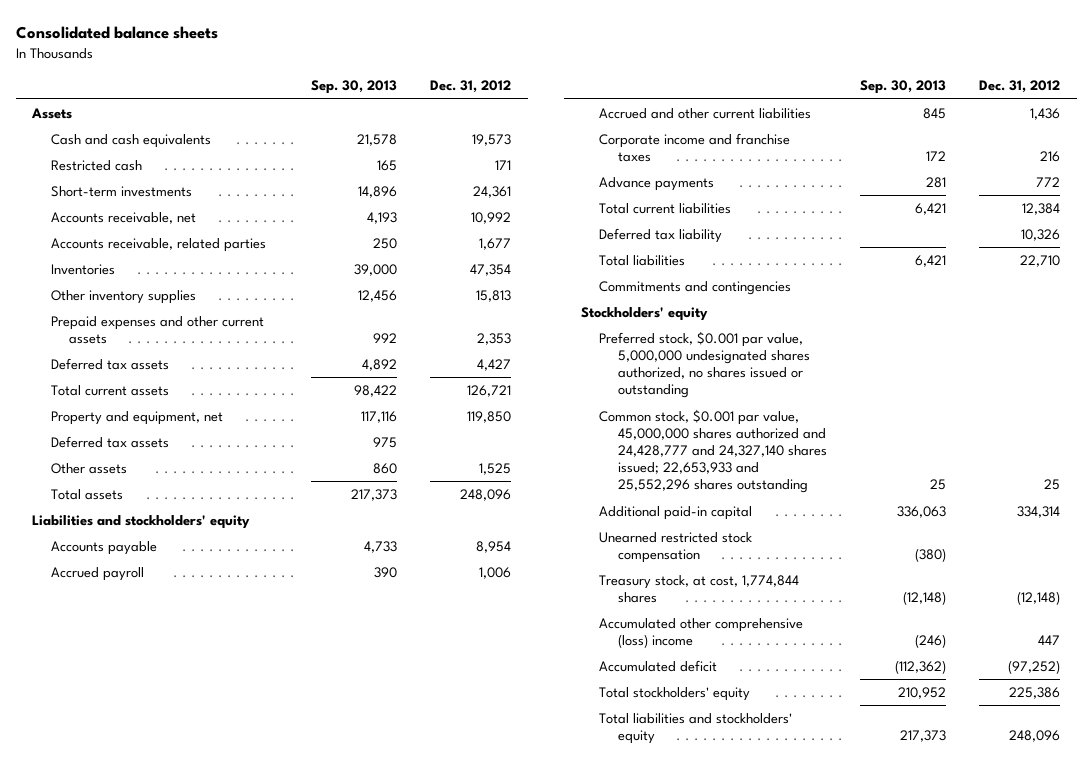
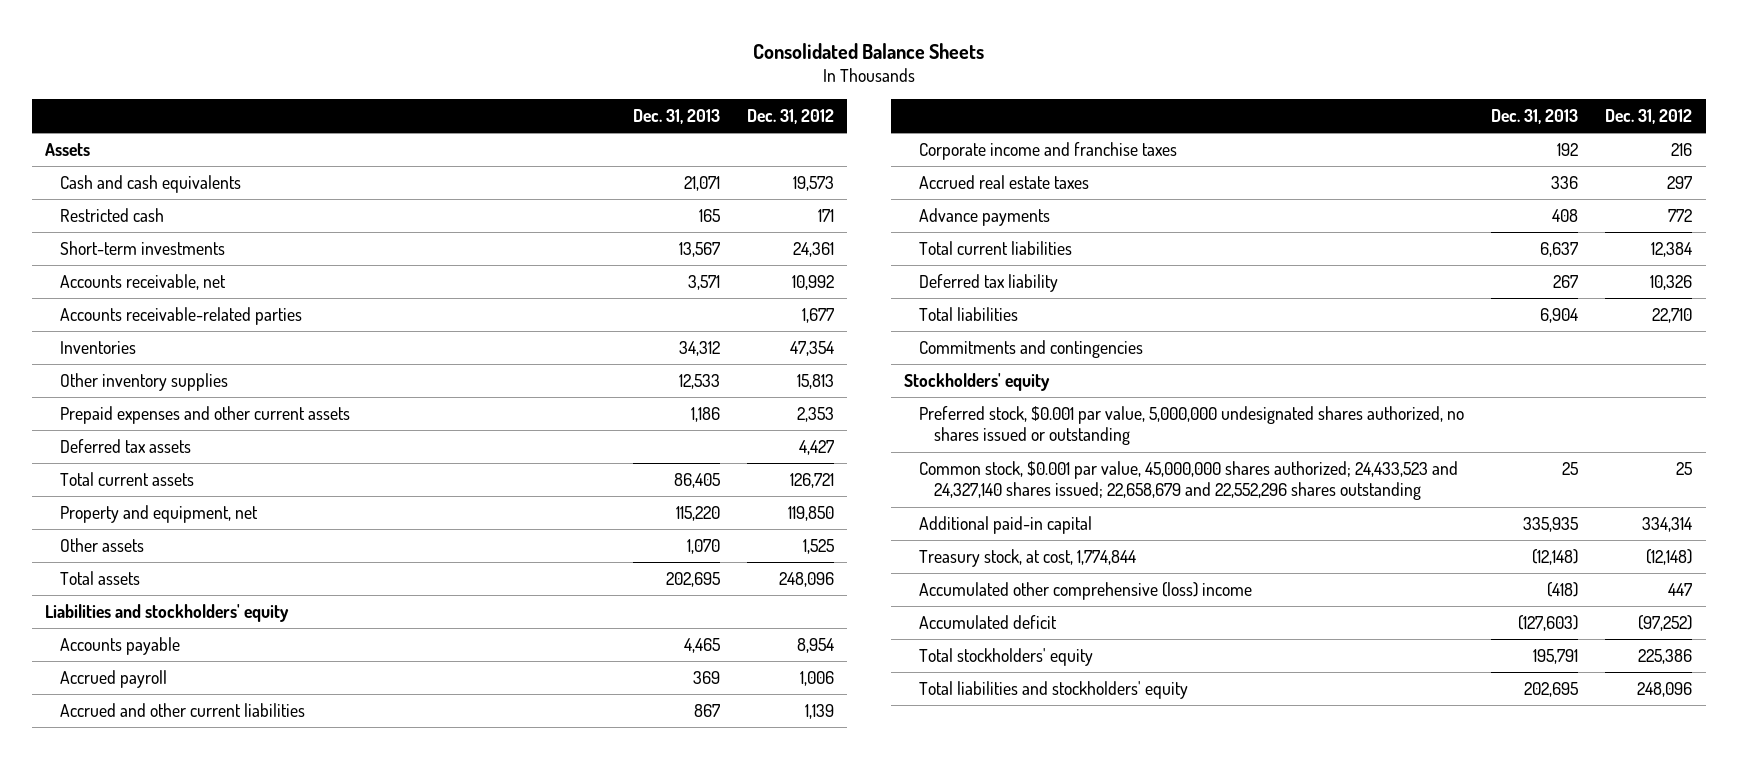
[15,26,218,40] Consolidated balance sheets -> [752,42,984,59] Consolidated Balance Sheets
[311,80,398,95] Sep. 30, 2013 -> none
none -> [632,109,720,125] Dec. 31, 2013
[50,237,266,252] Accounts receivable, related parties -> [60,306,303,325] Accounts receivable-related parties
[50,435,169,448] Deferred tax assets -> none
[1030,107,1061,120] 1,436 -> [804,703,834,719] 1,139
none -> [919,174,1090,189] Accrued real estate taxes
[599,408,827,494] Common stock, $0.001 par value, 45,000,000 shares authorized and 24,428,777 and 24,327,140 shares issued; 22,653,933 and 25,552,296 shares outstanding -> [919,460,1459,501] Common stock, $0.001 par value, 45,000,000 shares authorized; 24,433,523 and 24,327,140 shares issued; 22,658,679 and 22,552,296 shares outstanding
[599,531,753,564] Unearned restricted stock compensation -> none
[599,574,800,604] Treasury stock, at cost, 1,774,844 shares -> [919,548,1137,567] Treasury stock, at cost, 1,774,844

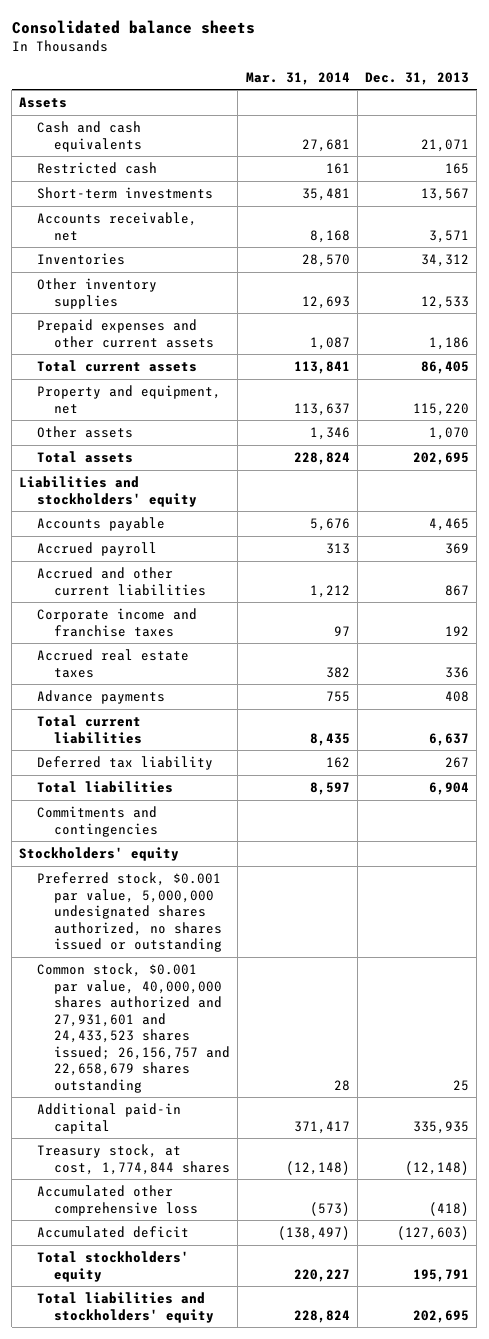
[752,42,984,59] Consolidated Balance Sheets -> [11,19,255,34] Consolidated balance sheets
[746,109,834,125] Dec. 31, 2012 -> none
none -> [245,71,350,85] Mar. 31, 2014
[60,306,303,325] Accounts receivable-related parties -> none
[60,438,192,453] Deferred tax assets -> none
[919,460,1459,501] Common stock, $0.001 par value, 45,000,000 shares authorized; 24,433,523 and 24,327,140 shares issued; 22,658,679 and 22,552,296 shares outstanding -> [36,963,231,1093] Common stock, $0.001 par value, 40,000,000 shares authorized and 27,931,601 and 24,433,523 shares issued; 26,156,757 and 22,658,679 shares outstanding
[919,548,1137,567] Treasury stock, at cost, 1,774,844 -> [36,1144,231,1175] Treasury stock, at cost, 1,774,844 shares
[919,581,1253,600] Accumulated other comprehensive (loss) income -> [36,1185,199,1216] Accumulated other comprehensive loss

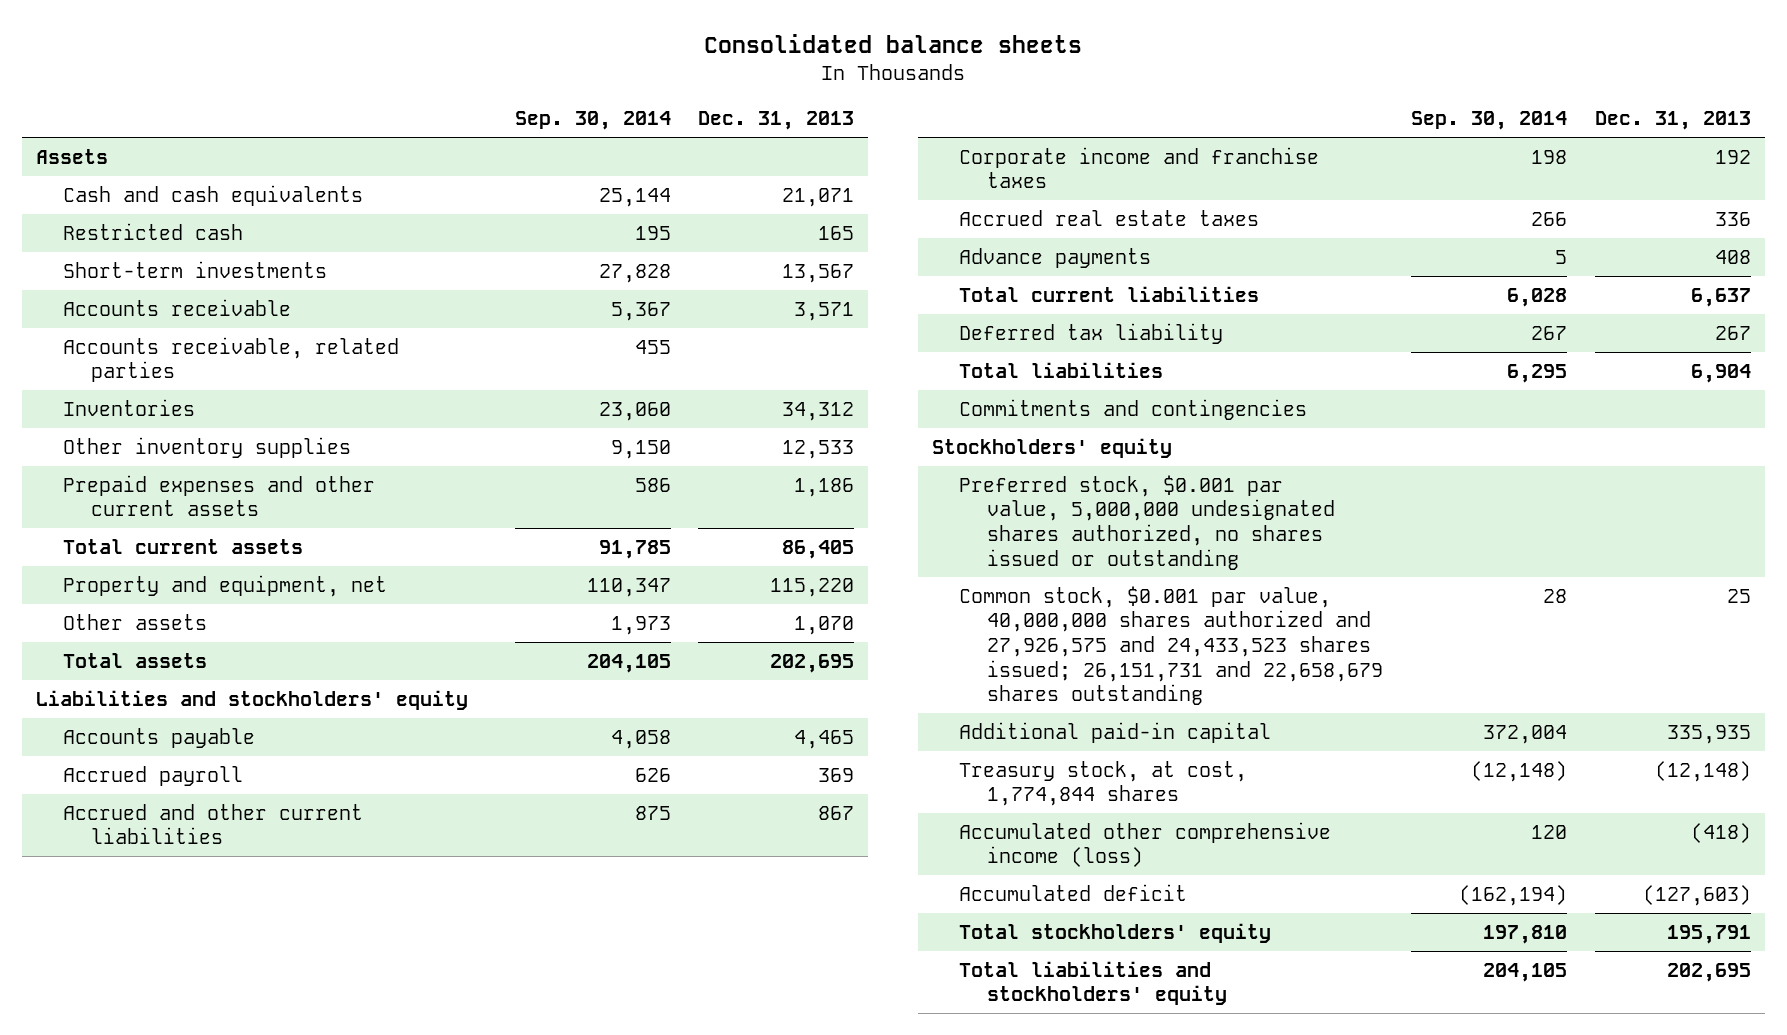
[245,71,350,85] Mar. 31, 2014 -> none
none -> [514,111,671,131] Sep. 30, 2014
[36,212,197,241] Accounts receivable, net -> [63,298,292,316] Accounts receivable
none -> [63,336,400,383] Accounts receivable, related parties
[36,963,231,1093] Common stock, $0.001 par value, 40,000,000 shares authorized and 27,931,601 and 24,433,523 shares issued; 26,156,757 and 22,658,679 shares outstanding -> [959,585,1383,706] Common stock, $0.001 par value, 40,000,000 shares authorized and 27,926,575 and 24,433,523 shares issued; 26,151,731 and 22,658,679 shares outstanding
[36,1185,199,1216] Accumulated other comprehensive loss -> [959,821,1332,868] Accumulated other comprehensive income (loss)

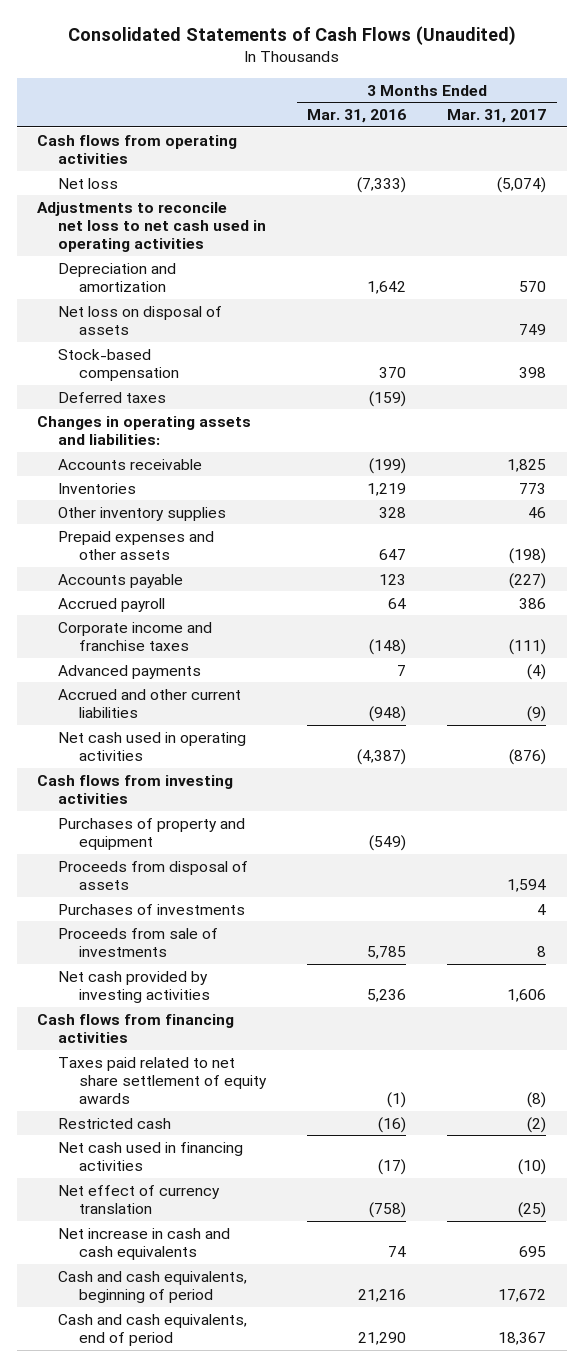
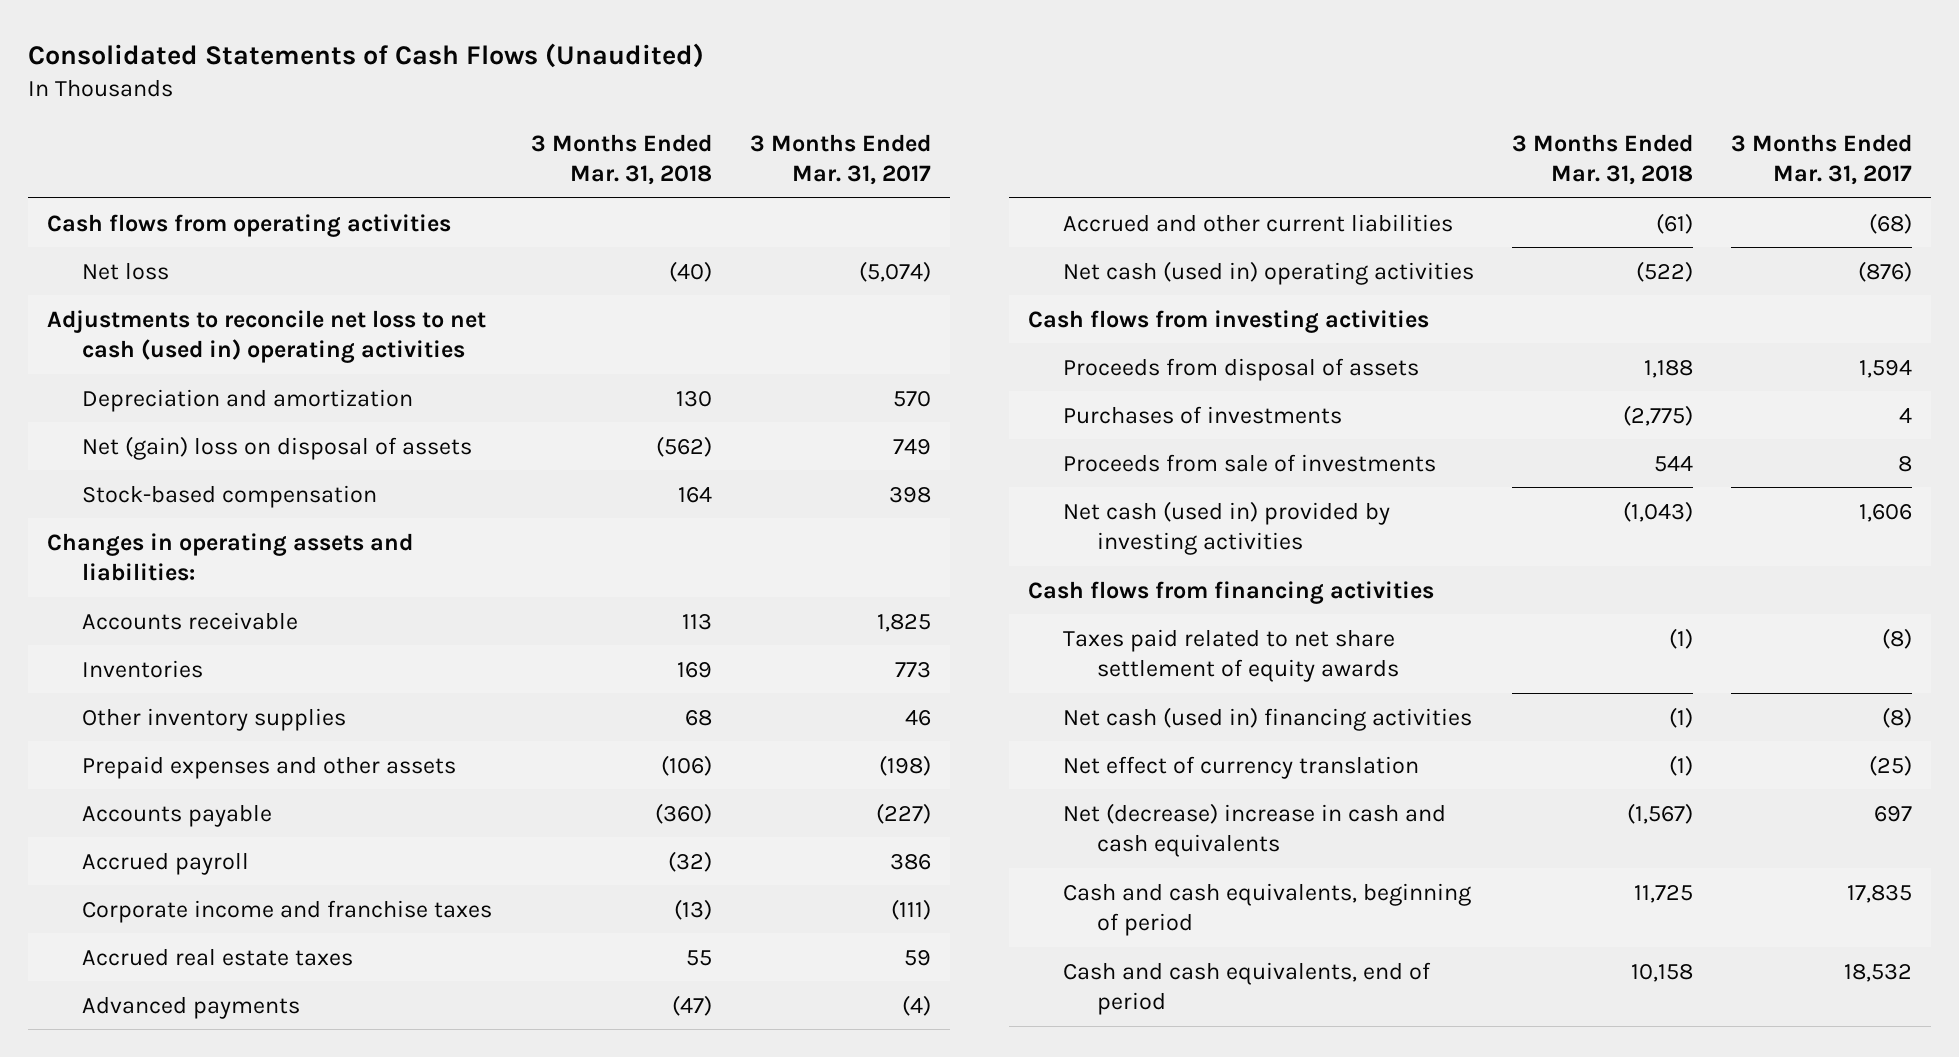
[307,108,407,123] Mar. 31, 2016 -> none
none -> [530,133,712,186] 3 Months Ended Mar. 31, 2018
[37,201,267,253] Adjustments to reconcile net loss to net cash used in operating activities -> [47,309,487,363] Adjustments to reconcile net loss to net cash (used in) operating activities
[58,305,223,335] Net loss on disposal of assets -> [81,435,472,460] Net (gain) loss on disposal of assets
[58,391,167,403] Deferred taxes -> none
none -> [81,947,353,966] Accrued real estate taxes
[527,705,547,722] (9) -> [1869,212,1913,234] (68)
[58,731,247,761] Net cash used in operating activities -> [1062,260,1474,285] Net cash (used in) operating activities
[58,817,246,850] Purchases of property and equipment -> none
[58,970,210,1003] Net cash provided by investing activities -> [1062,500,1390,555] Net cash (used in) provided by investing activities
[58,1117,172,1129] Restricted cash -> none
[58,1141,244,1171] Net cash used in financing activities -> [1062,706,1472,731] Net cash (used in) financing activities
[518,1158,547,1175] (10) -> [1882,706,1913,728] (8)
[58,1227,231,1260] Net increase in cash and cash equivalents -> [1062,802,1446,857] Net (decrease) increase in cash and cash equivalents
[519,1245,547,1257] 695 -> [1874,805,1913,822] 697
[498,1288,547,1302] 17,672 -> [1847,884,1913,903] 17,835
[498,1331,547,1345] 18,367 -> [1844,963,1913,982] 18,532

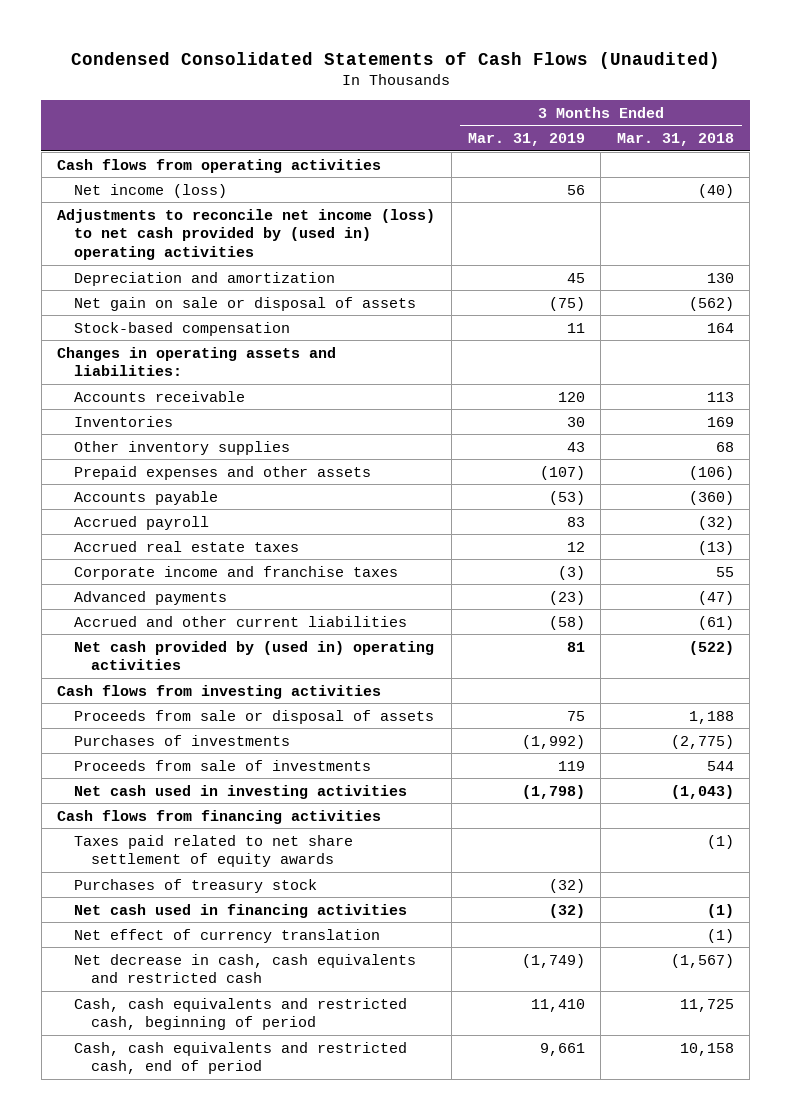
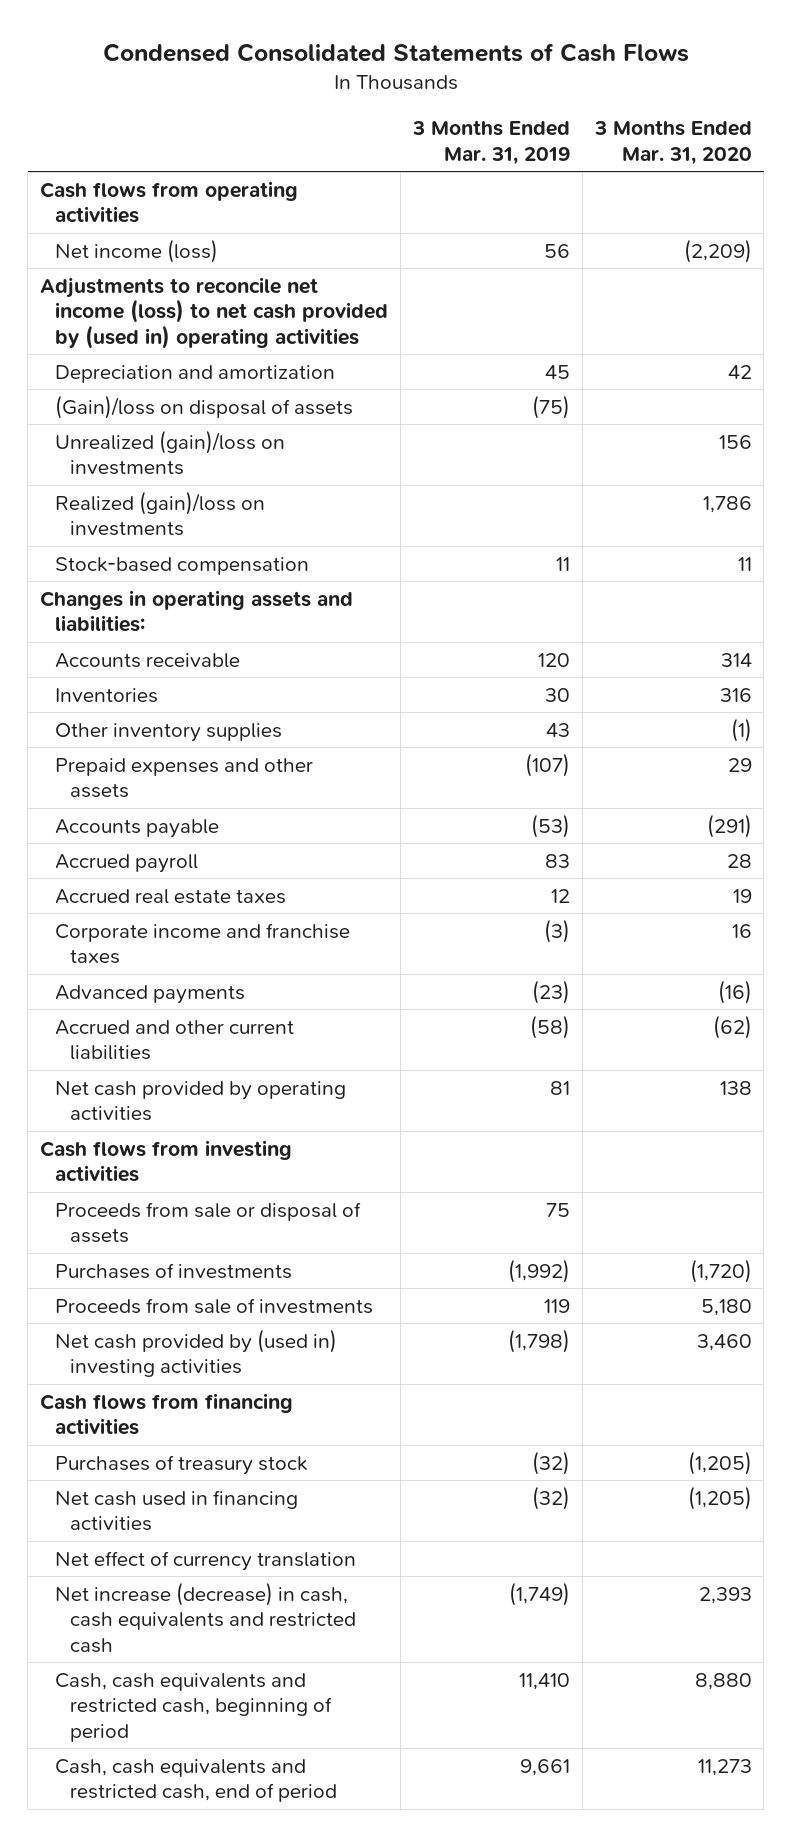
[70,51,720,69] Condensed Consolidated Statements of Cash Flows (Unaudited) -> [102,42,689,62] Condensed Consolidated Statements of Cash Flows
[616,132,734,146] Mar. 31, 2018 -> none
none -> [593,120,752,165] 3 Months Ended Mar. 31, 2020
[74,296,417,311] Net gain on sale or disposal of assets -> [55,394,354,419] (Gain)/loss on disposal of assets
none -> [55,429,286,476] Unrealized (gain)/loss on investments
none -> [55,490,266,537] Realized (gain)/loss on investments
[74,640,435,671] Net cash provided by (used in) operating activities -> [55,1080,347,1122] Net cash provided by operating activities
[74,784,408,799] Net cash used in investing activities -> [55,1328,338,1378] Net cash provided by (used in) investing activities
[74,834,354,868] Taxes paid related to net share settlement of equity awards -> none
[74,953,417,984] Net decrease in cash, cash equivalents and restricted cash -> [55,1581,357,1653] Net increase (decrease) in cash, cash equivalents and restricted cash

